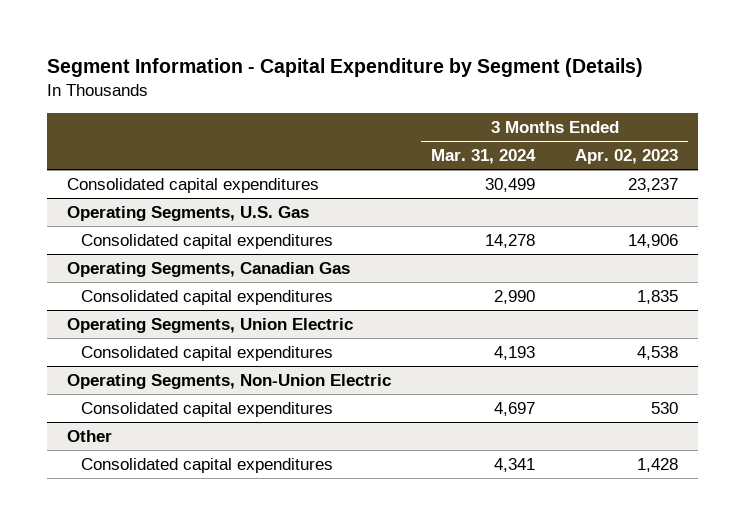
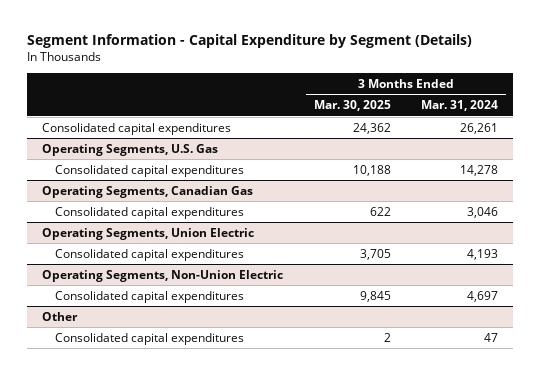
[575,148,679,164] Apr. 02, 2023 -> none
none -> [313,100,391,112] Mar. 30, 2025
[485,177,536,192] 30,499 -> [460,122,499,134] 26,261
[494,289,536,304] 2,990 -> [467,206,499,218] 3,046
[494,457,536,472] 4,341 -> [484,332,499,342] 47

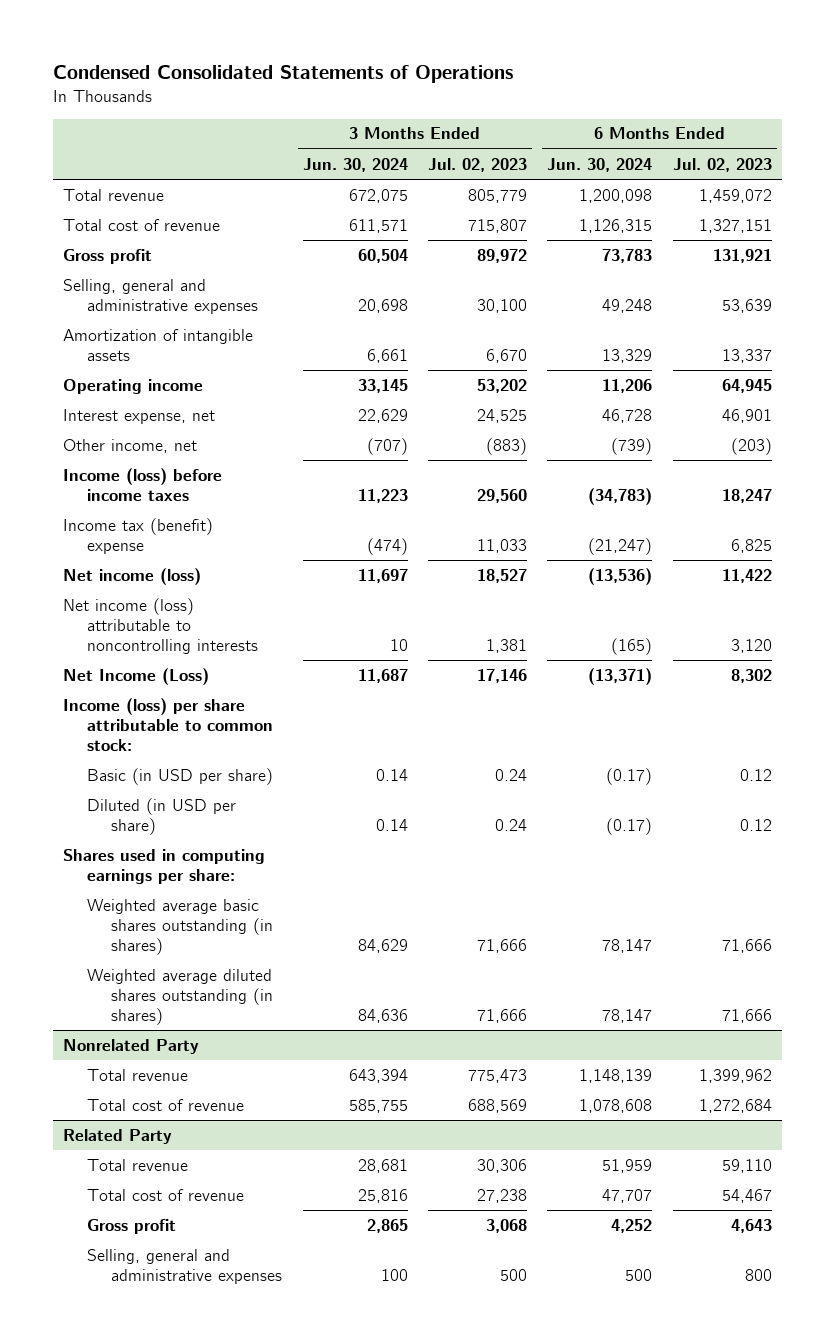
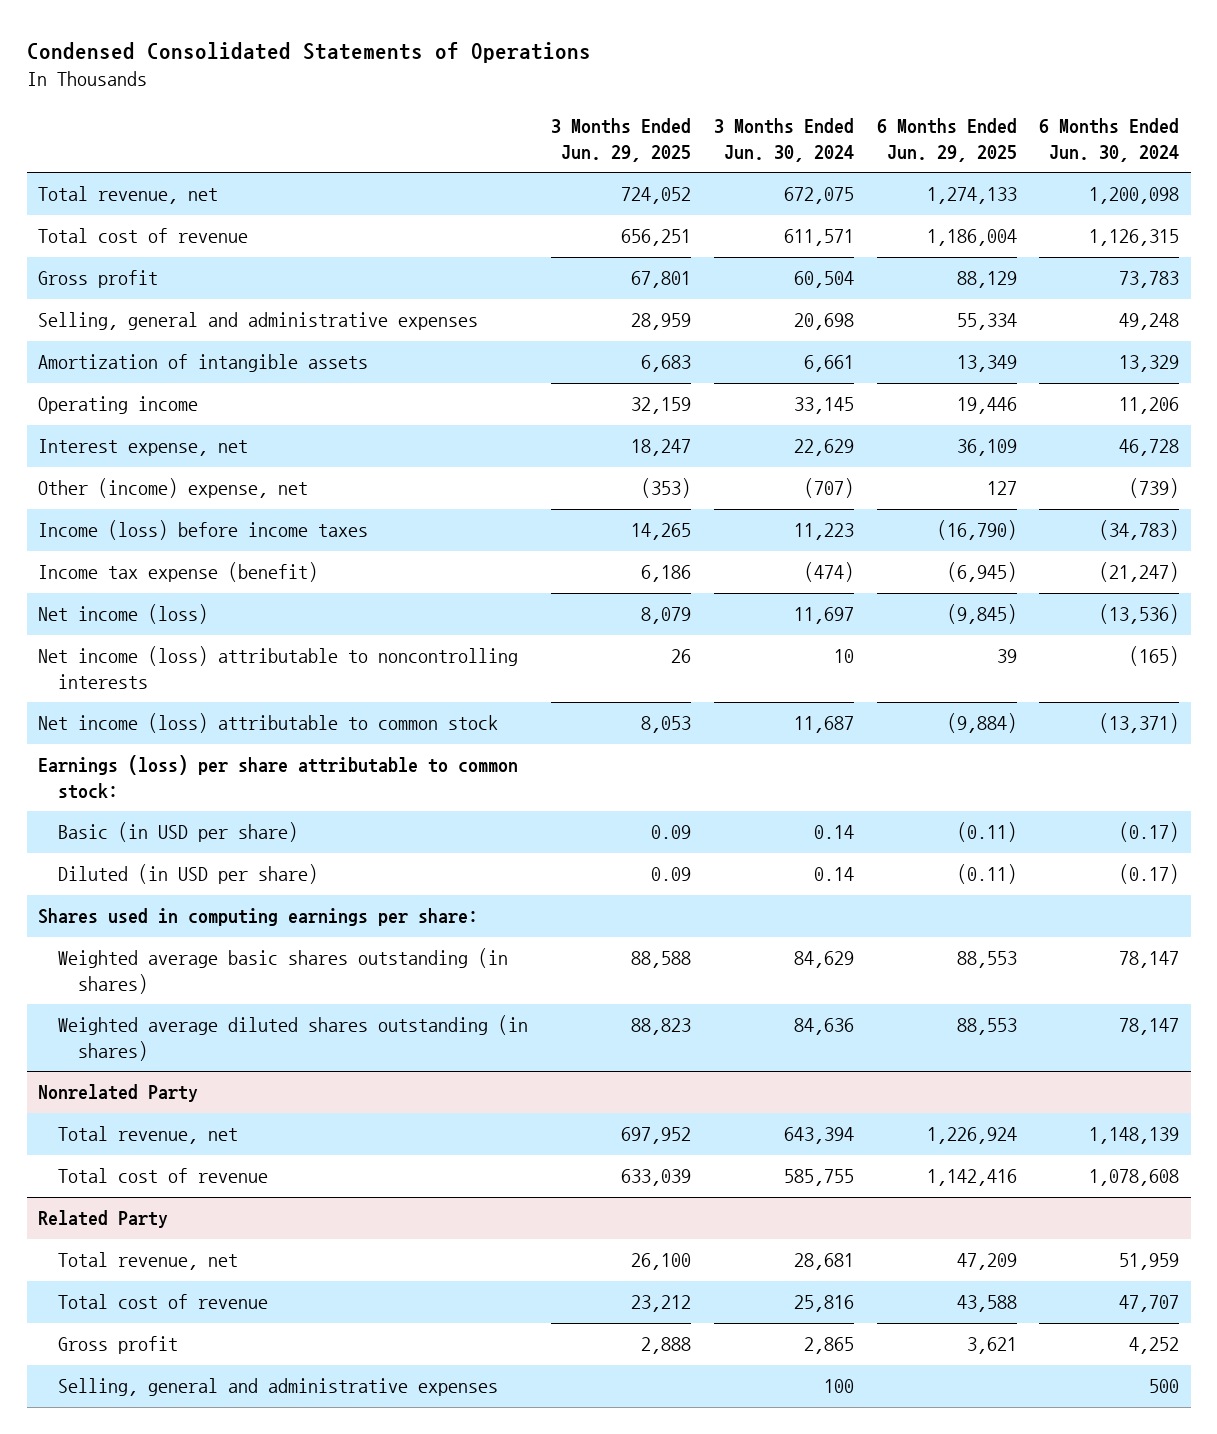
[428,157,528,172] Jul. 02, 2023 -> none
[672,157,772,172] Jul. 02, 2023 -> none
none -> [550,118,691,163] 3 Months Ended Jun. 29, 2025
none -> [876,118,1017,163] 6 Months Ended Jun. 29, 2025
[62,188,164,201] Total revenue -> [38,186,219,205] Total revenue, net
[62,438,197,453] Other income, net -> [38,478,309,499] Other (income) expense, net
[62,517,213,554] Income tax (benefit) expense -> [38,562,319,583] Income tax expense (benefit)
[62,667,209,685] Net Income (Loss) -> [38,713,499,734] Net income (loss) attributable to common stock
[62,697,274,751] Income (loss) per share attributable to common stock: -> [38,755,519,800] Earnings (loss) per share attributable to common stock:
[87,1068,189,1081] Total revenue -> [57,1126,238,1145] Total revenue, net
[87,1158,189,1171] Total revenue -> [57,1252,238,1271] Total revenue, net

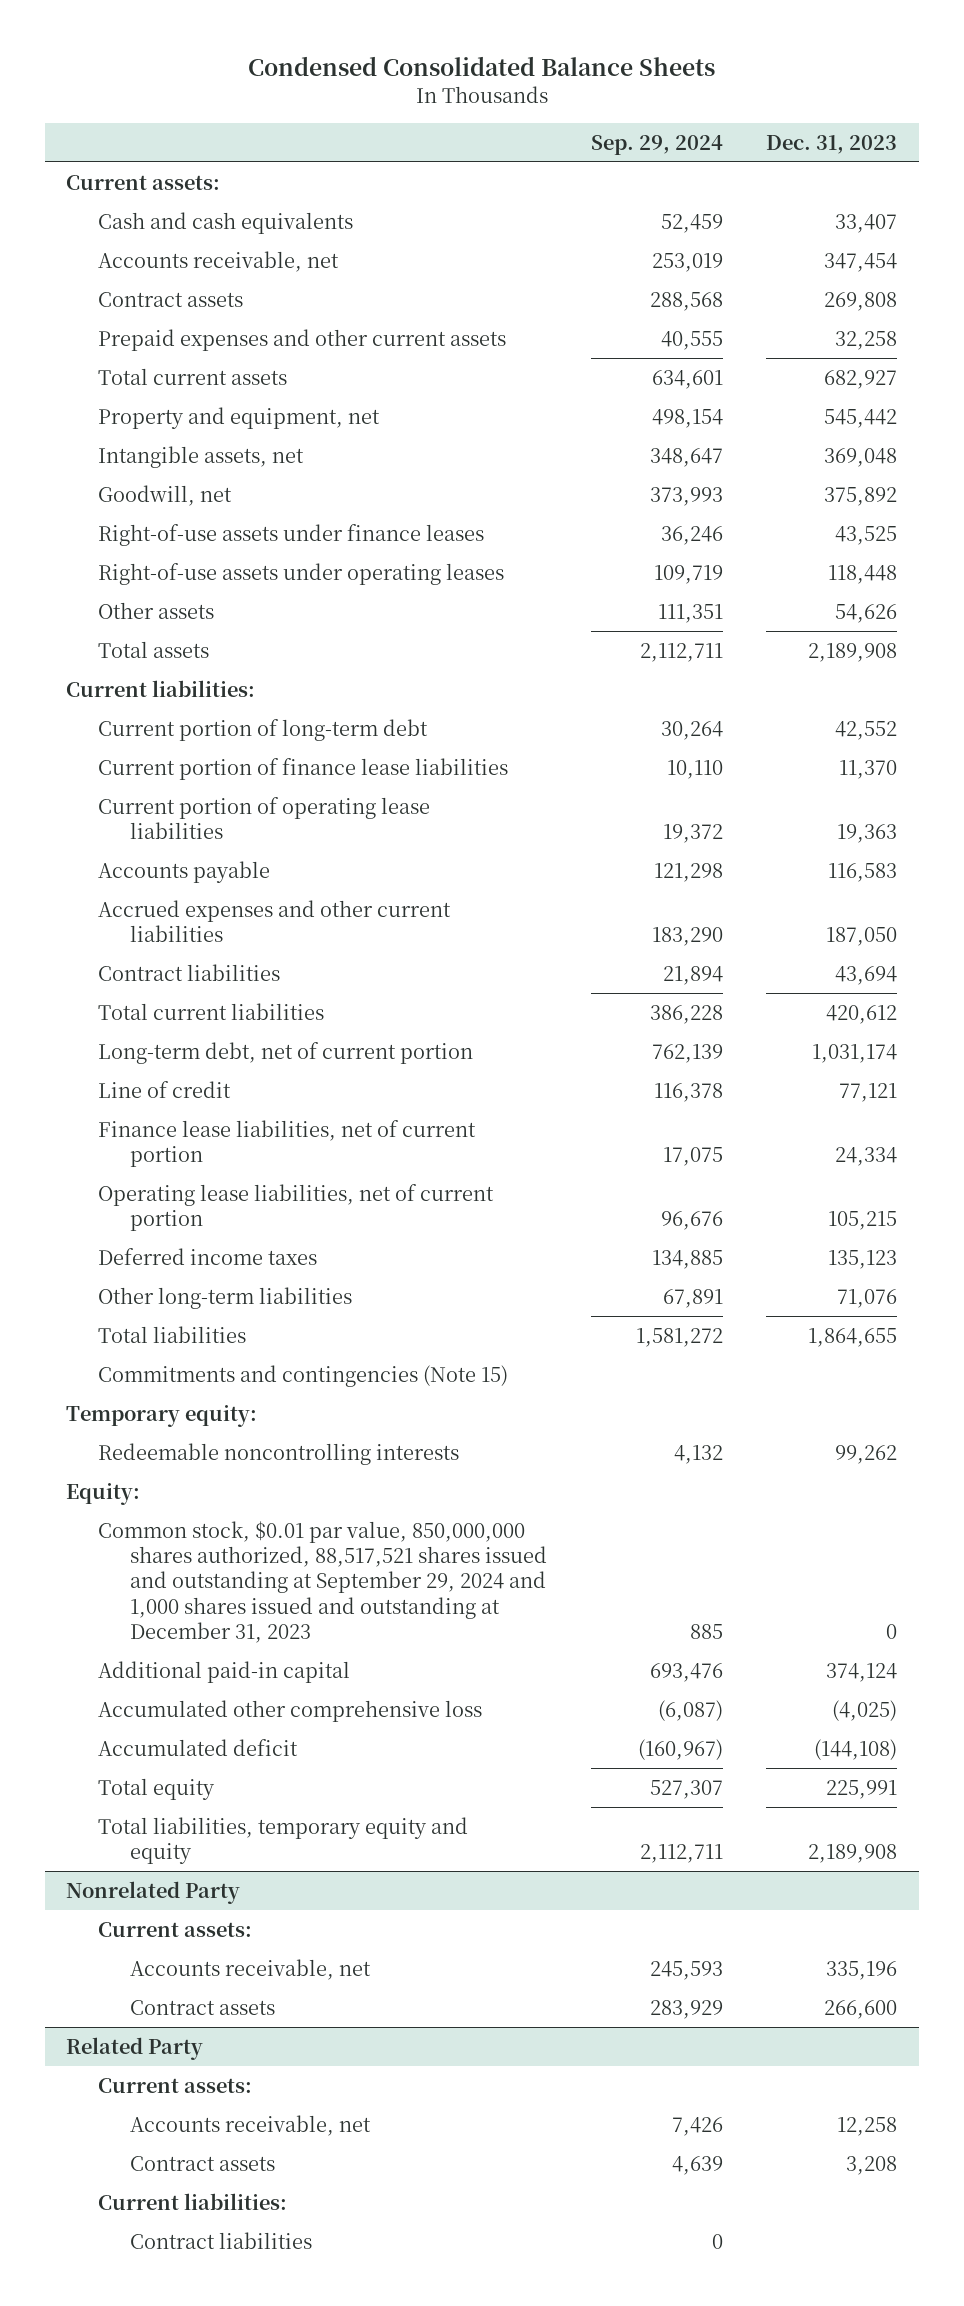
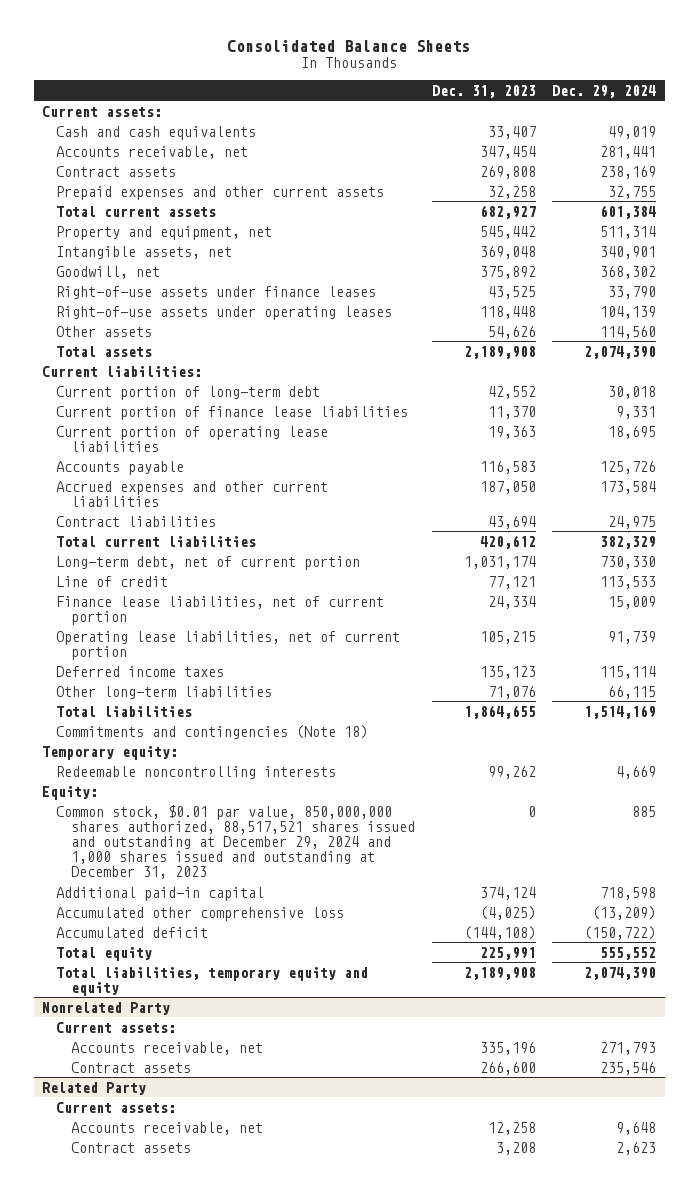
[247,55,715,76] Condensed Consolidated Balance Sheets -> [227,40,471,53] Consolidated Balance Sheets
[590,134,723,155] Sep. 29, 2024 -> none
none -> [552,84,657,98] Dec. 29, 2024
[98,1364,509,1387] Commitments and contingencies (Note 15) -> [56,724,369,739] Commitments and contingencies (Note 18)
[98,1520,547,1643] Common stock, $0.01 par value, 850,000,000 shares authorized, 88,517,521 shares issued and outstanding at September 29, 2024 and 1,000 shares issued and outstanding at December 31, 2023 -> [56,804,416,880] Common stock, $0.01 par value, 850,000,000 shares authorized, 88,517,521 shares issued and outstanding at December 29, 2024 and 1,000 shares issued and outstanding at December 31, 2023
[98,2192,288,2210] Current liabilities: -> none
[129,2231,312,2249] Contract liabilities -> none

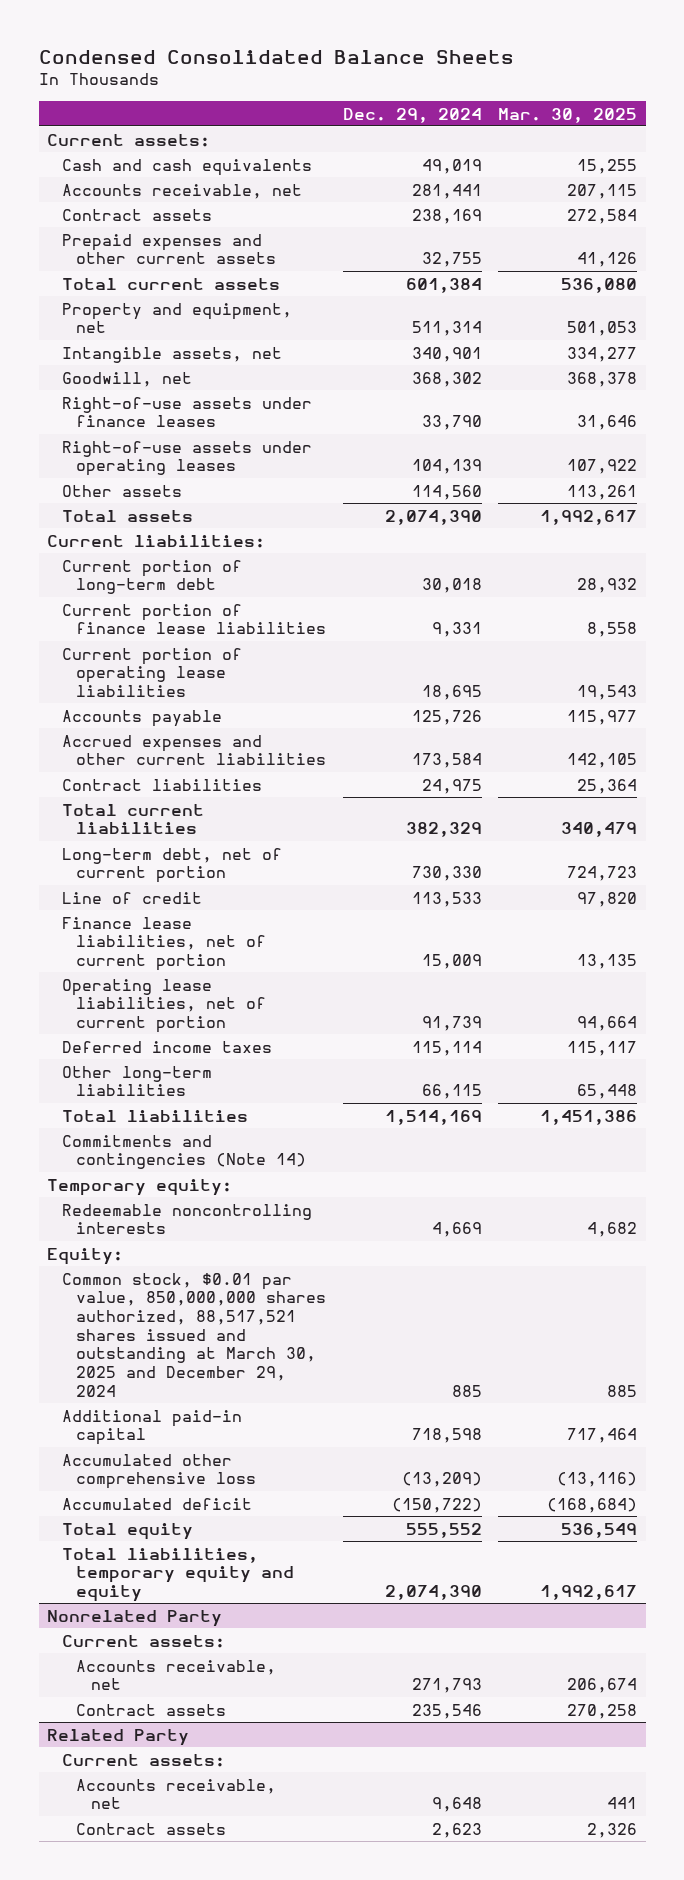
[227,40,471,53] Consolidated Balance Sheets -> [38,49,514,64] Condensed Consolidated Balance Sheets
[431,84,536,98] Dec. 31, 2023 -> none
none -> [498,107,638,123] Mar. 30, 2025
[56,724,369,739] Commitments and contingencies (Note 18) -> [61,1134,307,1170] Commitments and contingencies (Note 14)
[56,804,416,880] Common stock, $0.01 par value, 850,000,000 shares authorized, 88,517,521 shares issued and outstanding at December 29, 2024 and 1,000 shares issued and outstanding at December 31, 2023 -> [61,1272,327,1397] Common stock, $0.01 par value, 850,000,000 shares authorized, 88,517,521 shares issued and outstanding at March 30, 2025 and December 29, 2024

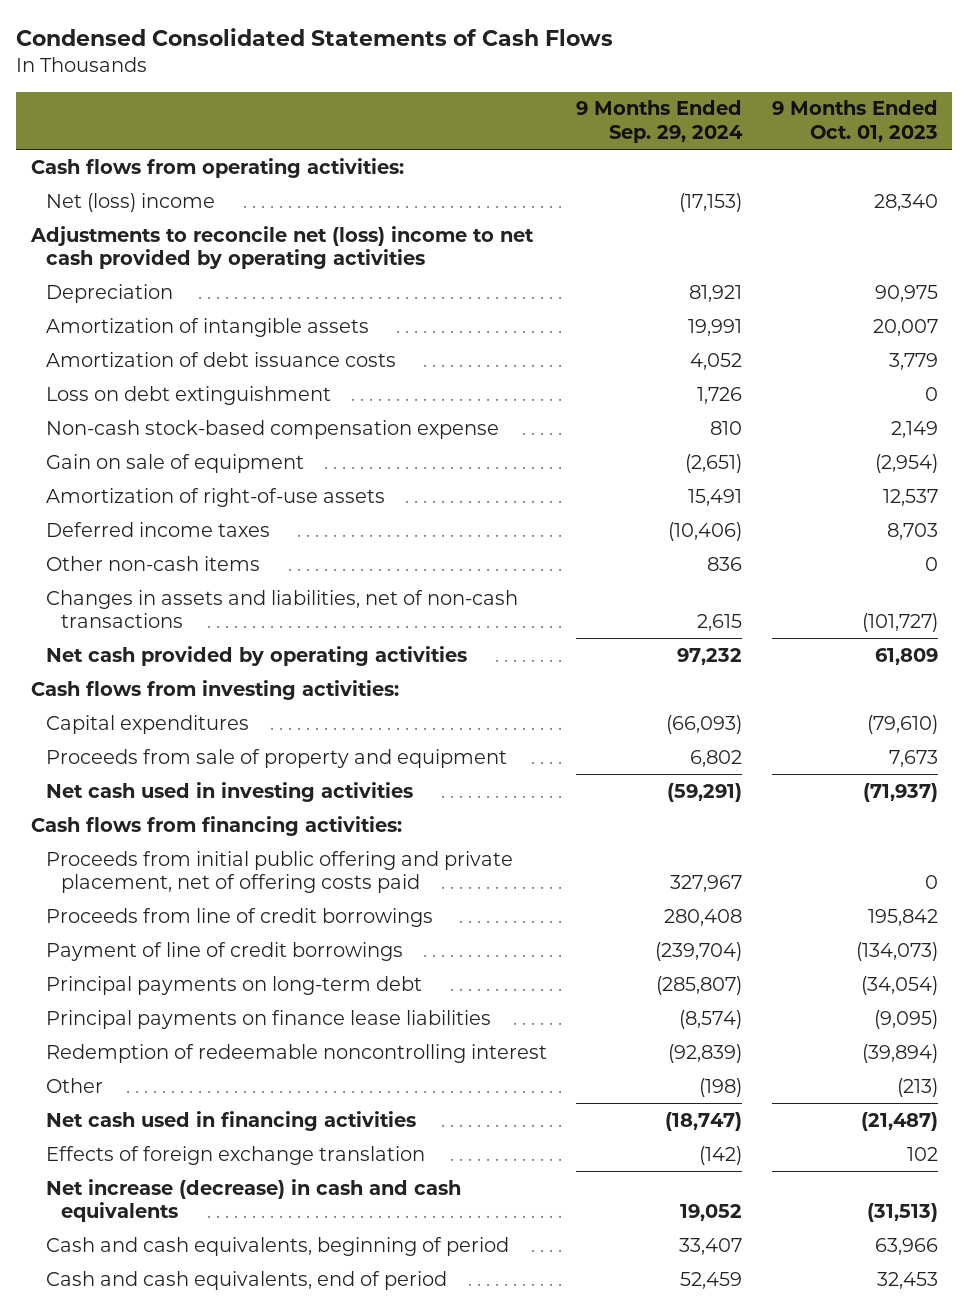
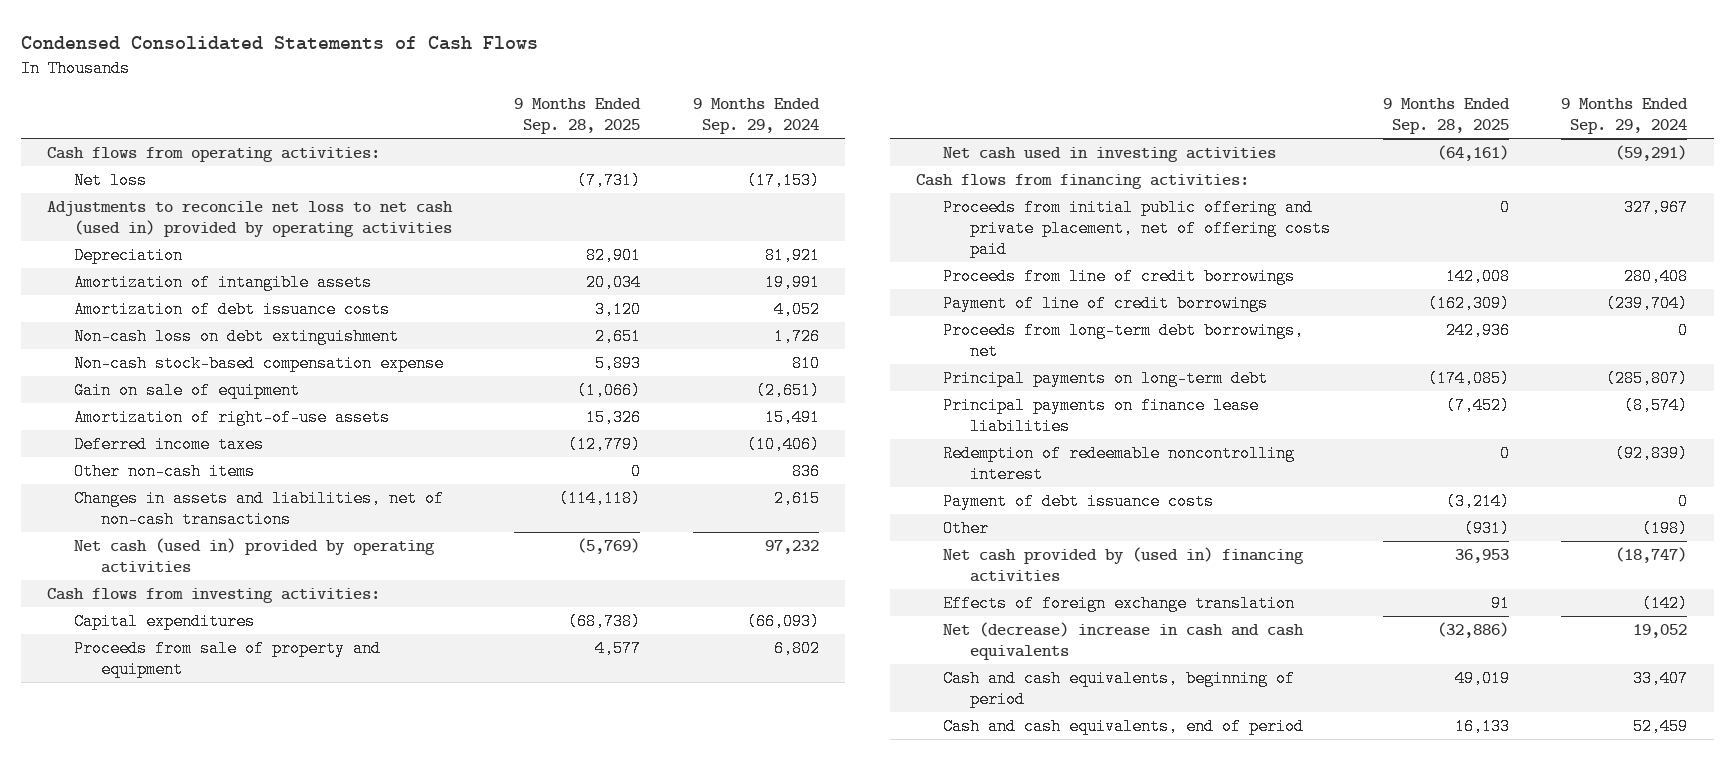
[771,100,938,143] 9 Months Ended Oct. 01, 2023 -> none
none -> [513,98,641,135] 9 Months Ended Sep. 28, 2025
[46,192,216,212] Net (loss) income -> [73,171,147,189] Net loss
[29,225,534,270] Adjustments to reconcile net (loss) income to net cash provided by operating activities -> [47,200,454,237] Adjustments to reconcile net loss to net cash (used in) provided by operating activities
[46,385,332,405] Loss on debt extinguishment -> [73,327,399,345] Non-cash loss on debt extinguishment
[46,645,468,666] Net cash provided by operating activities -> [73,537,435,573] Net cash (used in) provided by operating activities
none -> [942,321,1304,360] Proceeds from long-term debt borrowings, net
none -> [942,492,1214,510] Payment of debt issuance costs
[46,1110,417,1131] Net cash used in financing activities -> [942,546,1304,582] Net cash provided by (used in) financing activities
[46,1178,462,1223] Net increase (decrease) in cash and cash equivalents -> [942,621,1304,660] Net (decrease) increase in cash and cash equivalents

